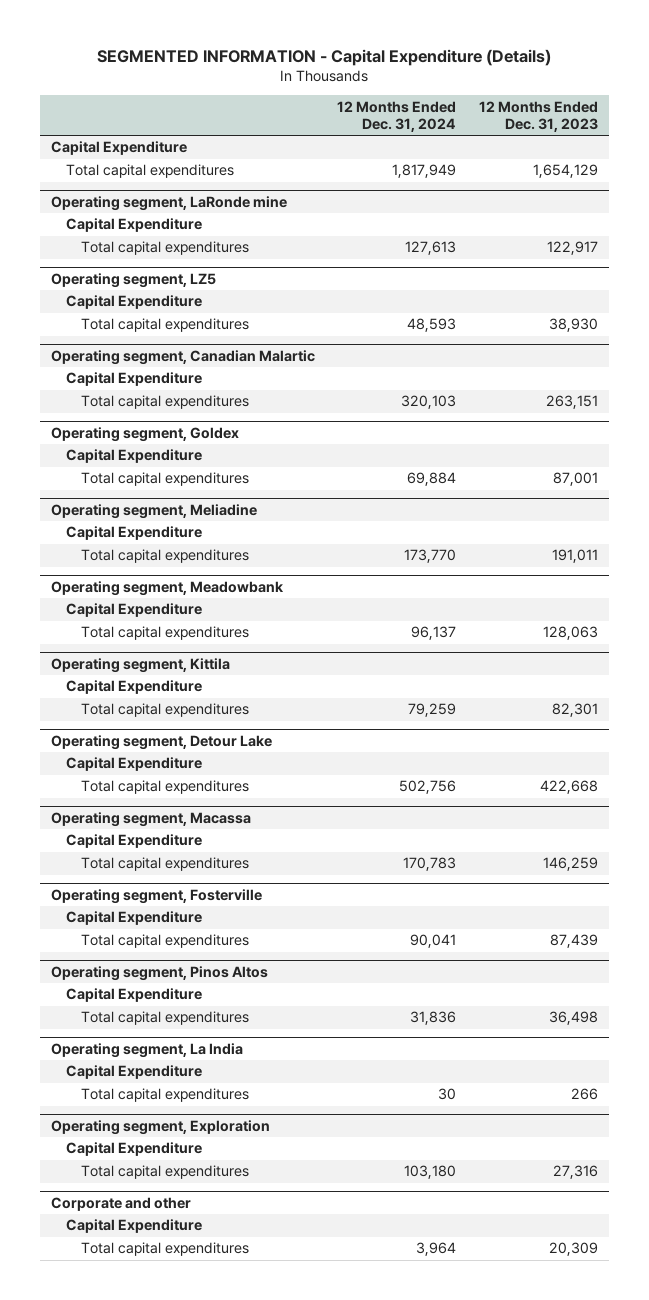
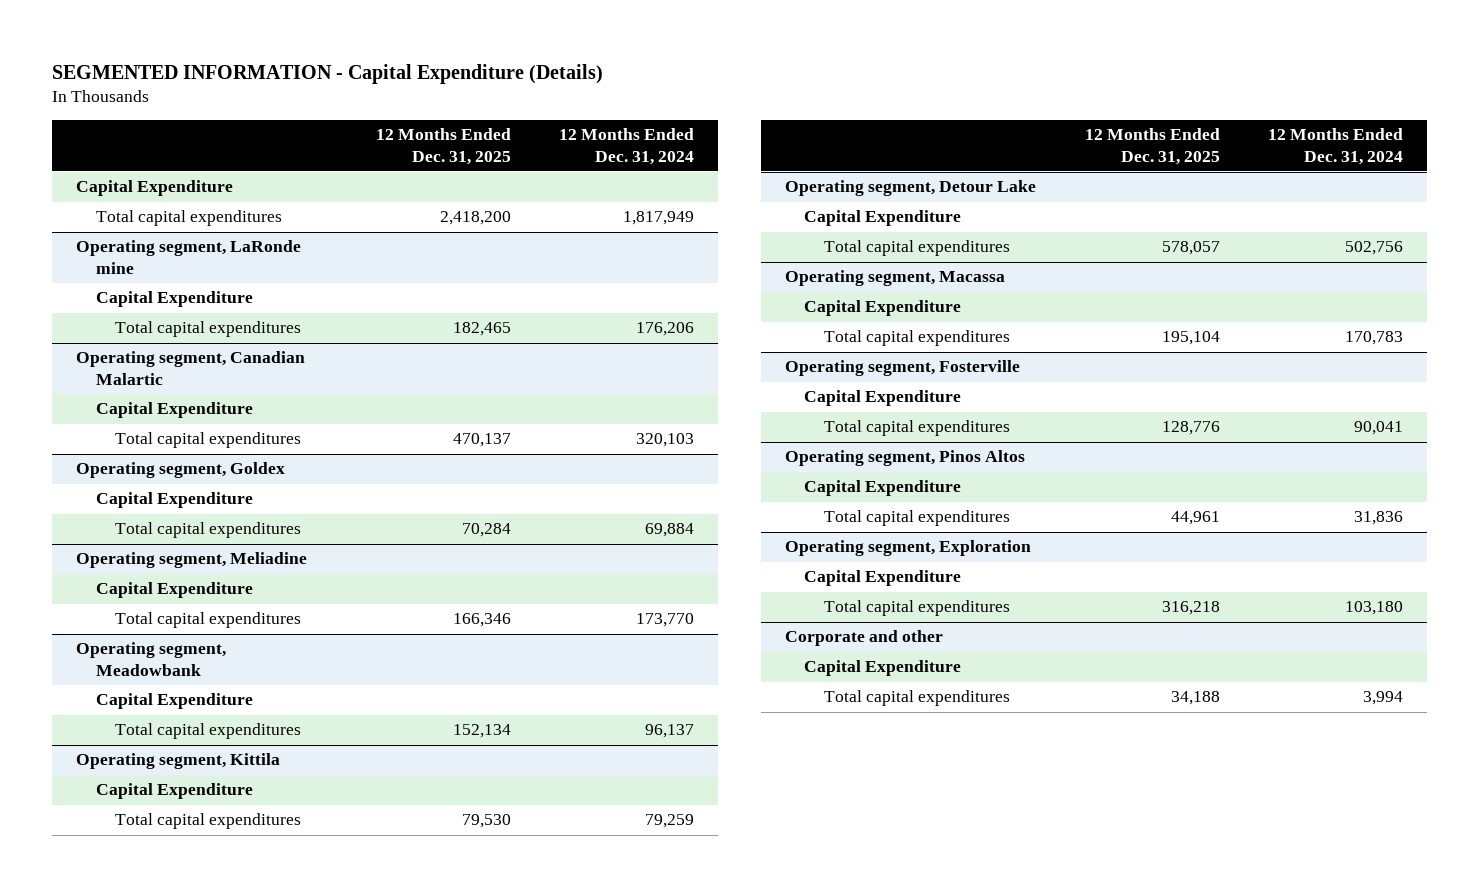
[478,100,598,133] 12 Months Ended Dec. 31, 2023 -> none
none -> [375,127,511,165] 12 Months Ended Dec. 31, 2025
[50,273,216,289] Operating segment, LZ5 -> none
[66,295,203,310] Capital Expenditure -> none
[81,318,250,333] Total capital expenditures -> none
[405,241,457,256] 127,613 -> [635,322,694,337] 176,206
[50,1043,243,1059] Operating segment, La India -> none
[66,1065,203,1080] Capital Expenditure -> none
[81,1088,250,1103] Total capital expenditures -> none
[416,1242,457,1257] 3,964 -> [1362,691,1403,706] 3,994

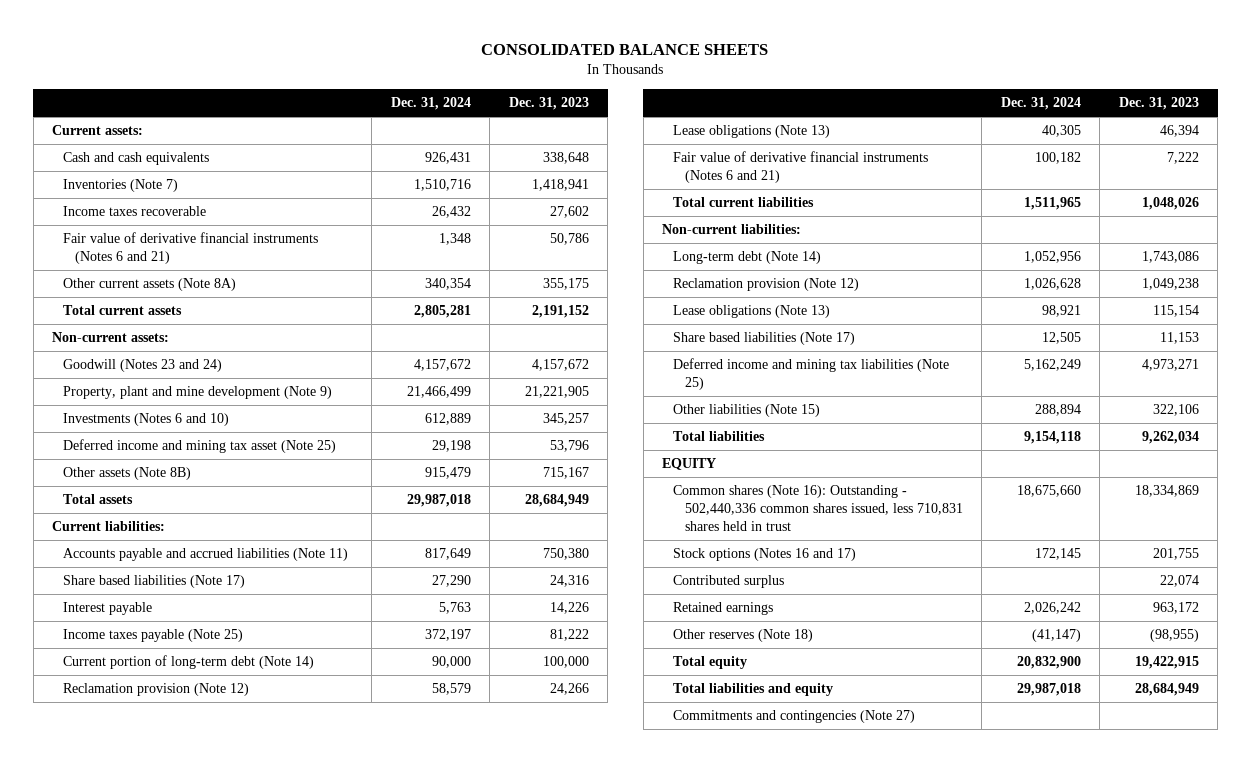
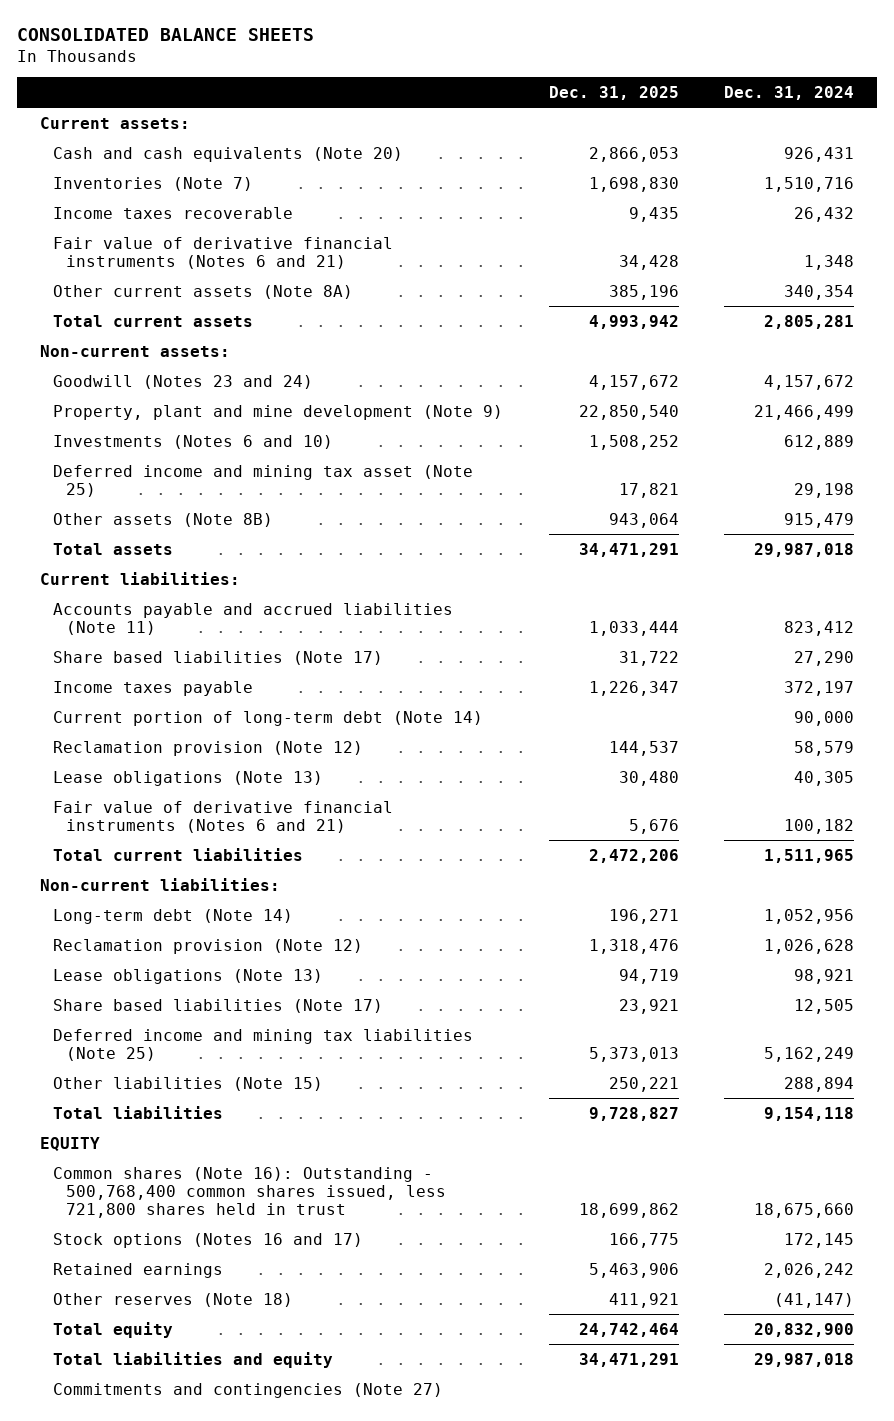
[508,96,589,110] Dec. 31, 2023 -> none
none -> [548,85,679,100] Dec. 31, 2025
[63,152,210,166] Cash and cash equivalents -> [53,146,404,162] Cash and cash equivalents (Note 20)
[424,548,471,561] 817,649 -> [783,620,854,636] 823,412
[63,602,153,616] Interest payable -> none
[63,629,244,643] Income taxes payable (Note 25) -> [53,680,254,696] Income taxes payable
[673,485,963,532] Common shares (Note 16): Outstanding - 502,440,336 common shares issued, less 710,831 shares held in trust -> [53,1166,447,1219] Common shares (Note 16): Outstanding - 500,768,400 common shares issued, less 721,800 shares held in trust
[673,575,785,589] Contributed surplus -> none

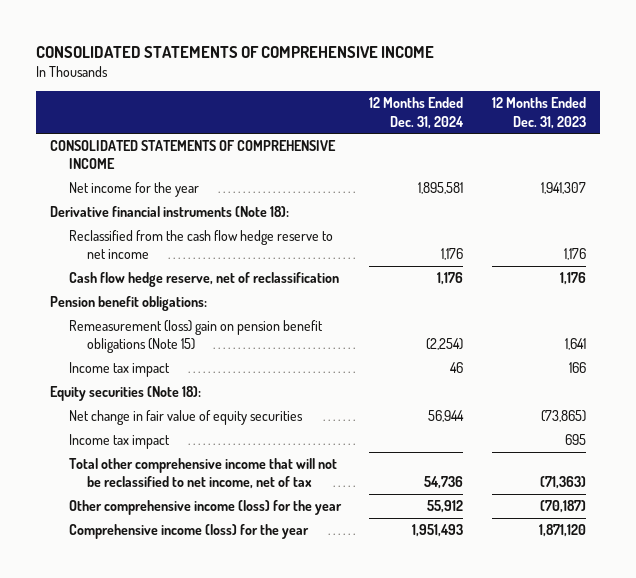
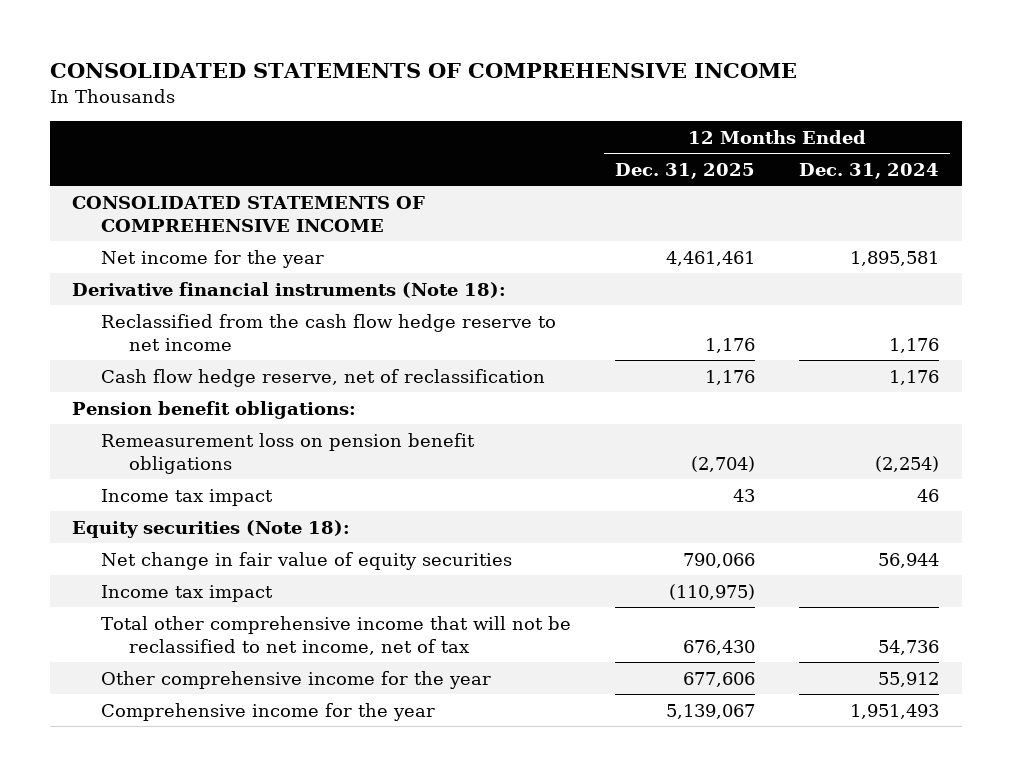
[491,97,586,129] 12 Months Ended Dec. 31, 2023 -> none
none -> [614,163,755,180] Dec. 31, 2025
[68,319,323,354] Remeasurement (loss) gain on pension benefit obligations (Note 15) -> [100,432,475,474] Remeasurement loss on pension benefit obligations
[68,499,342,515] Other comprehensive income (loss) for the year -> [100,670,491,689] Other comprehensive income for the year
[68,523,309,539] Comprehensive income (loss) for the year -> [100,702,435,721] Comprehensive income for the year

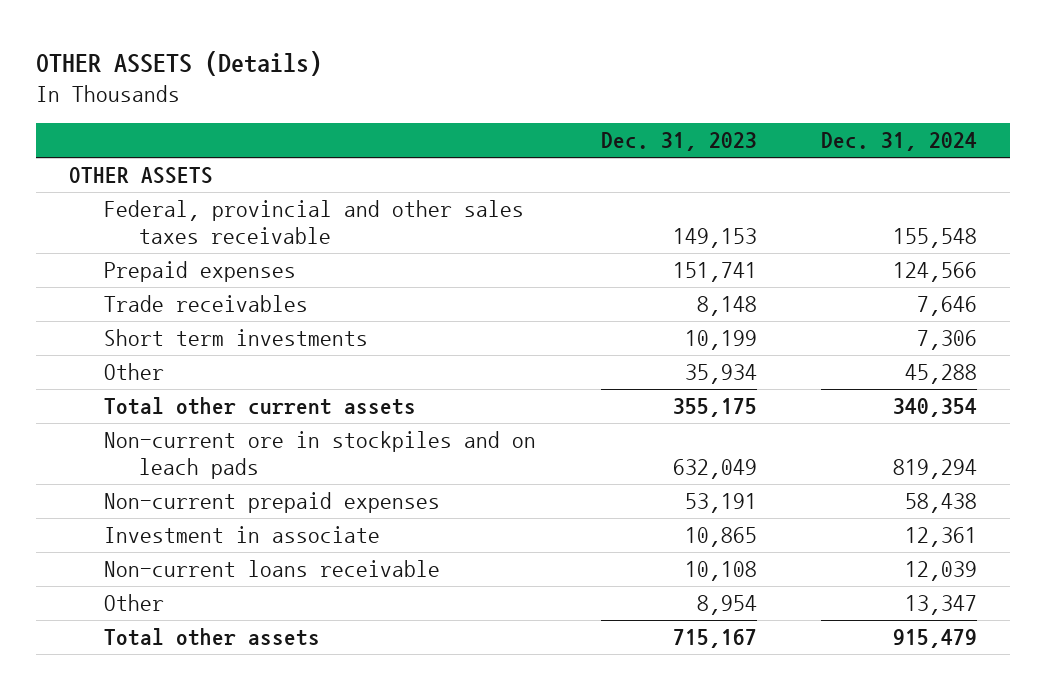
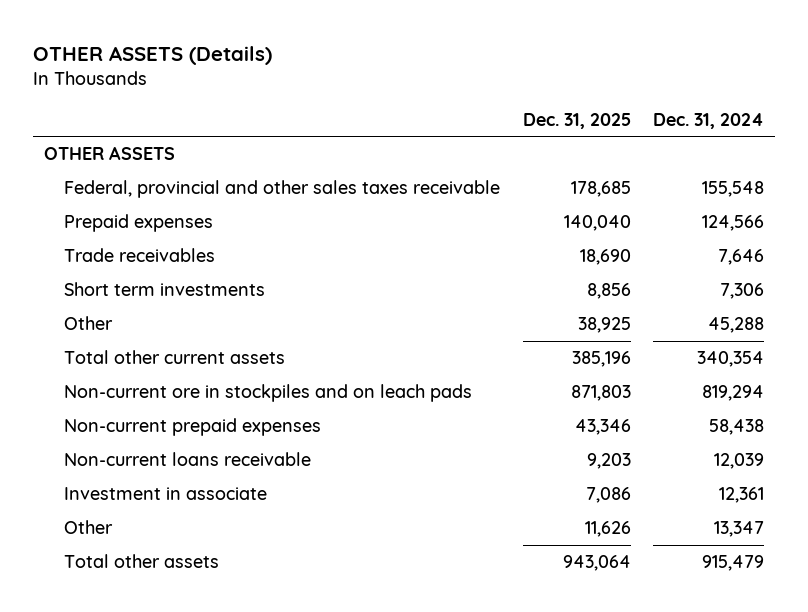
[600,132,757,152] Dec. 31, 2023 -> none
none -> [522,112,631,129] Dec. 31, 2025
[104,526,381,544] Investment in associate -> [64,487,268,501] Investment in associate

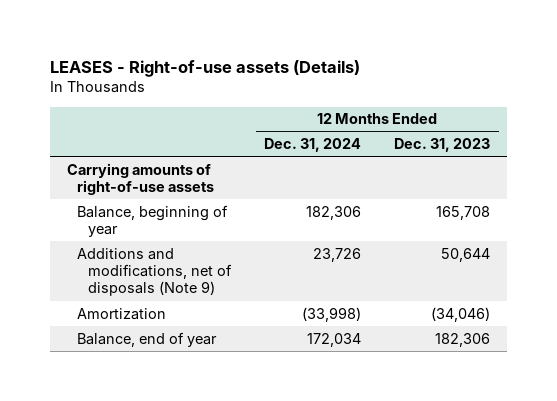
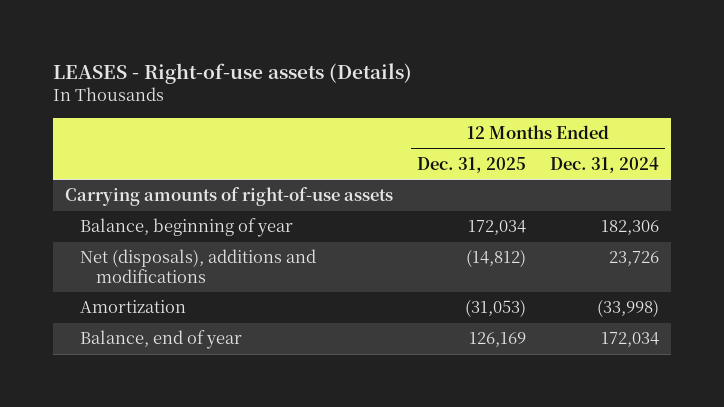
[394,138,491,153] Dec. 31, 2023 -> none
none -> [417,157,527,174] Dec. 31, 2025
[77,247,233,297] Additions and modifications, net of disposals (Note 9) -> [80,249,317,284] Net (disposals), additions and modifications

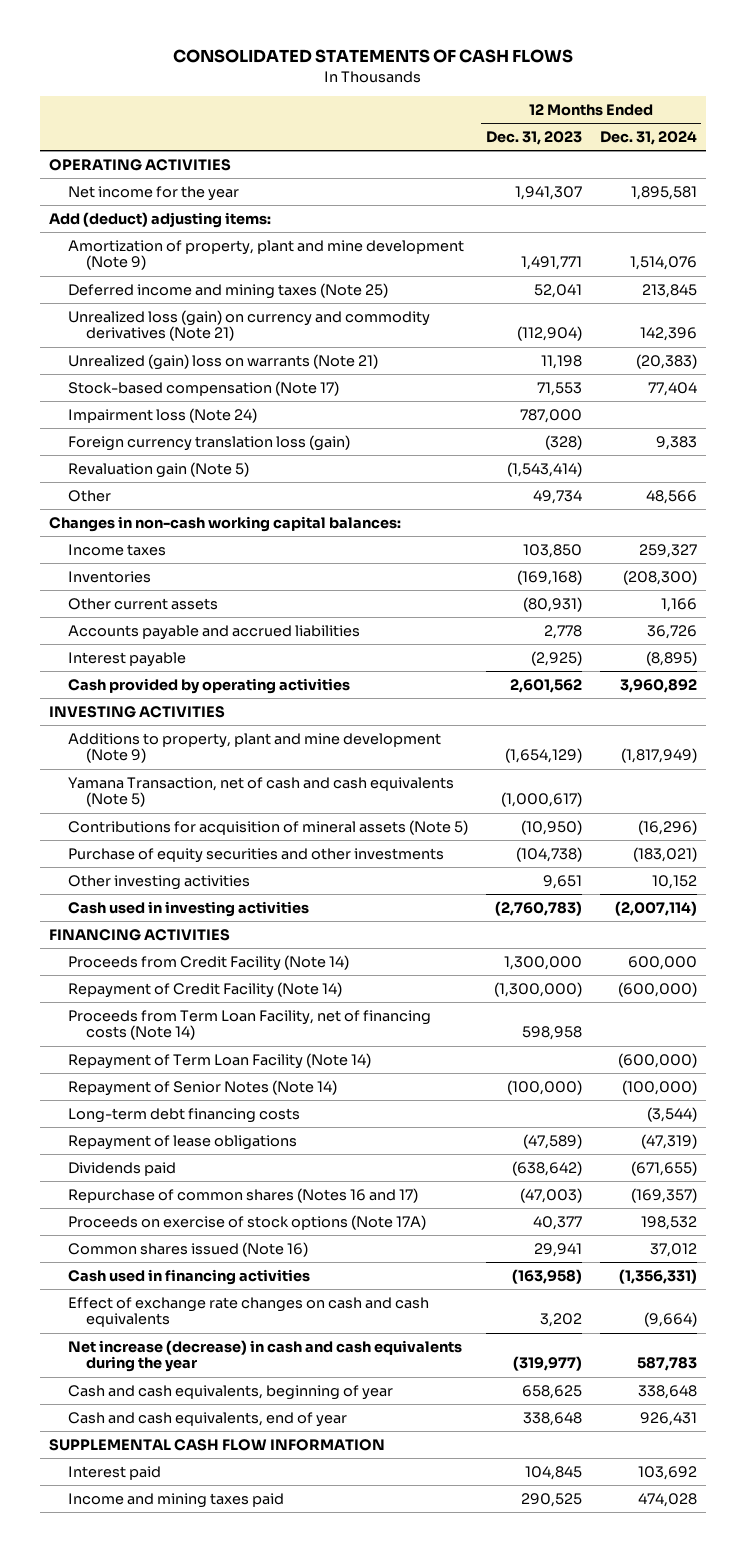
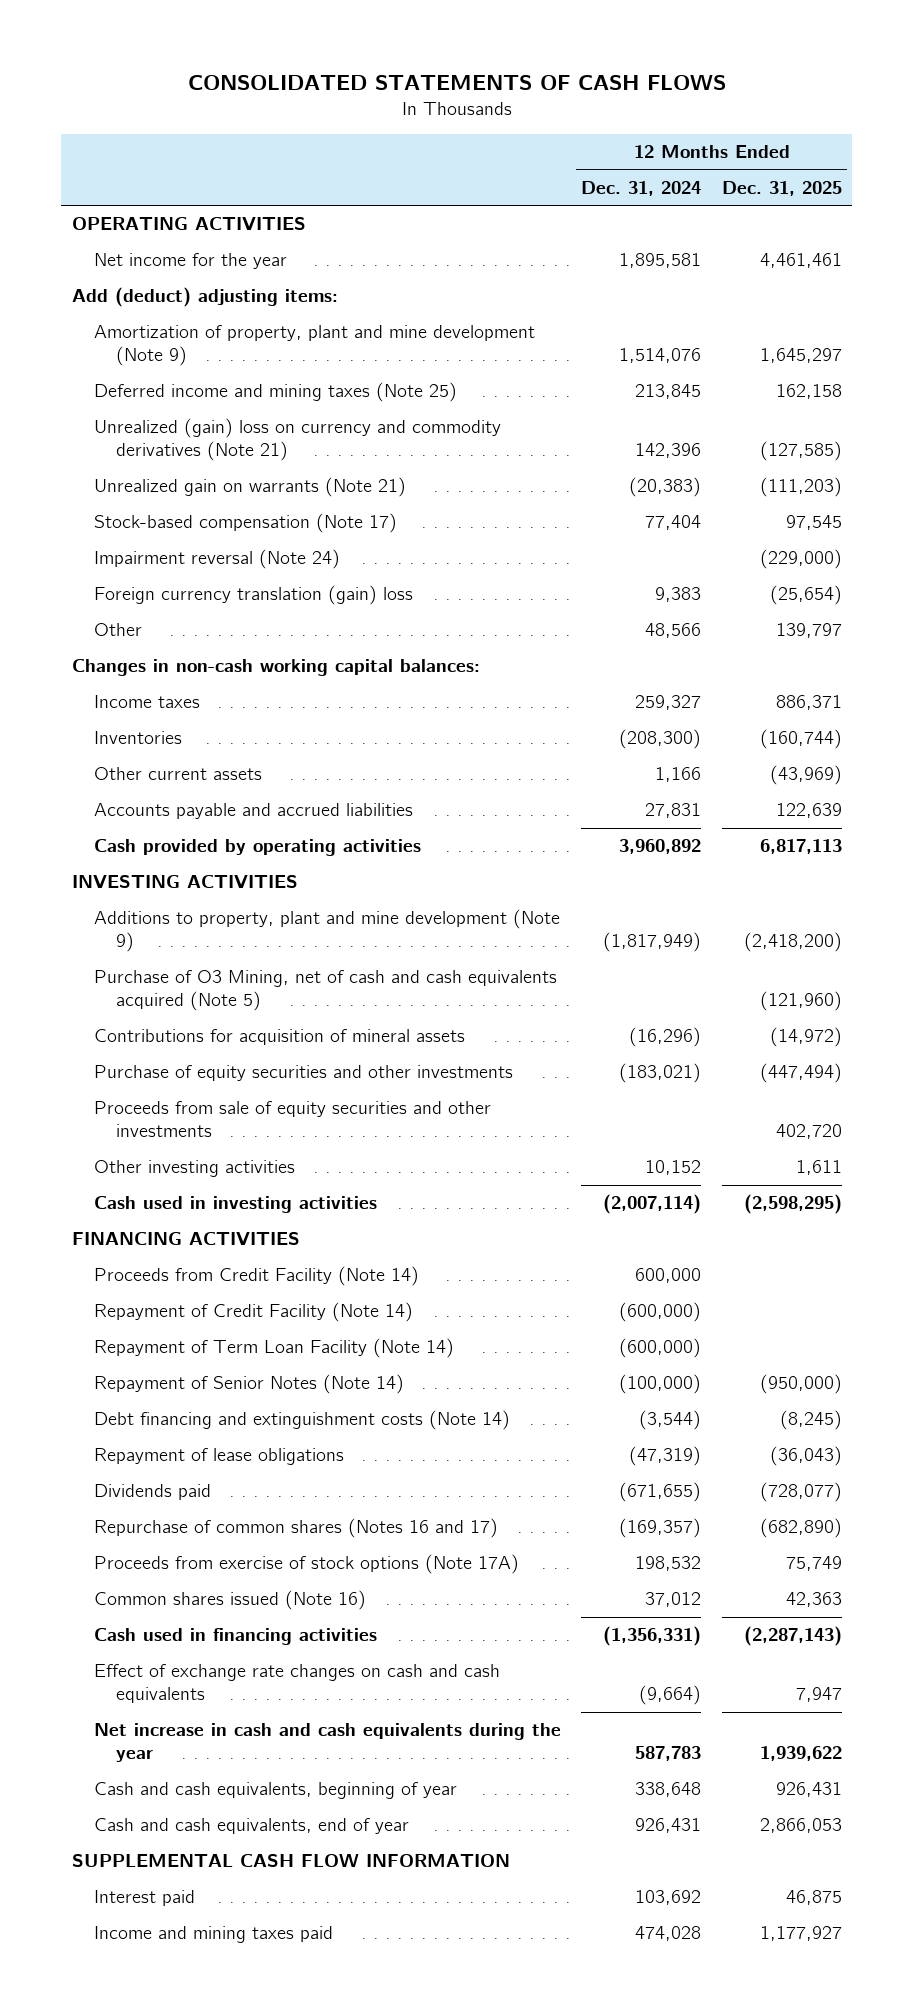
[485,130,582,145] Dec. 31, 2023 -> none
none -> [721,180,842,196] Dec. 31, 2025
[67,309,430,342] Unrealized loss (gain) on currency and commodity derivatives (Note 21) -> [93,418,501,462] Unrealized (gain) loss on currency and commodity derivatives (Note 21)
[67,353,378,370] Unrealized (gain) loss on warrants (Note 21) -> [93,477,406,498] Unrealized gain on warrants (Note 21)
[67,461,249,478] Revaluation gain (Note 5) -> none
[67,407,257,423] Impairment loss (Note 24) -> [93,549,340,570] Impairment reversal (Note 24)
[67,434,350,451] Foreign currency translation loss (gain) -> [93,585,413,606] Foreign currency translation (gain) loss
[67,651,186,667] Interest payable -> none
[646,624,697,639] 36,726 -> [645,803,702,819] 27,831
[67,776,454,808] Yamana Transaction, net of cash and cash equivalents (Note 5) -> [93,970,557,1012] Purchase of O3 Mining, net of cash and cash equivalents acquired (Note 5)
[67,819,468,835] Contributions for acquisition of mineral assets (Note 5) -> [93,1029,465,1046] Contributions for acquisition of mineral assets
none -> [93,1101,491,1138] Proceeds from sale of equity securities and other investments
[67,1009,431,1041] Proceeds from Term Loan Facility, net of financing costs (Note 14) -> none
[67,1107,300,1123] Long-term debt financing costs -> [93,1410,510,1431] Debt financing and extinguishment costs (Note 14)
[67,1214,426,1230] Proceeds on exercise of stock options (Note 17A) -> [93,1554,519,1575] Proceeds from exercise of stock options (Note 17A)
[67,1339,462,1373] Net increase (decrease) in cash and cash equivalents during the year -> [93,1723,561,1763] Net increase in cash and cash equivalents during the year

